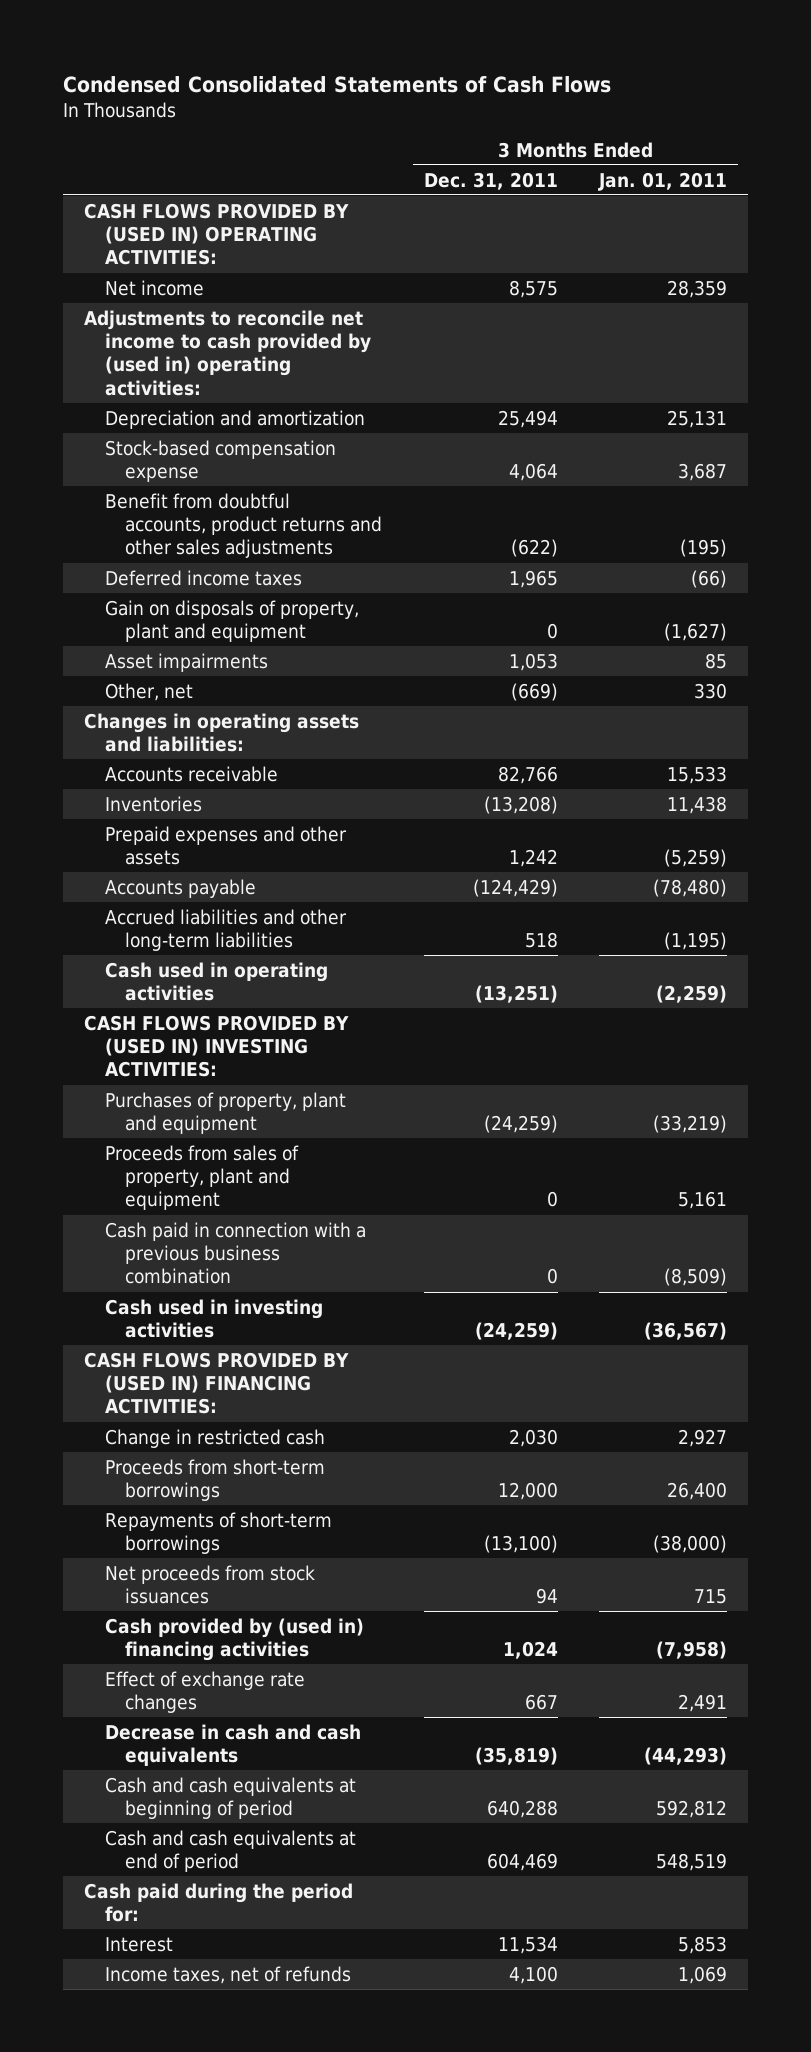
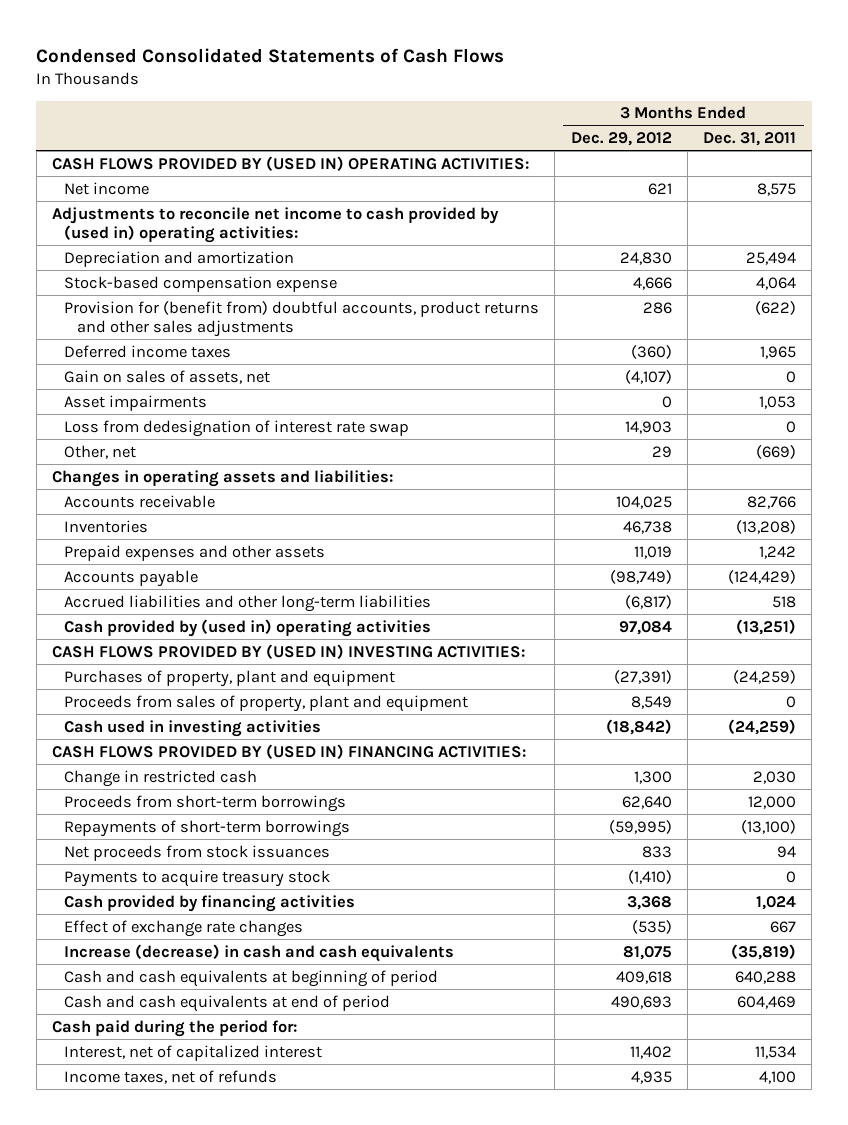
[598,171,728,191] Jan. 01, 2011 -> none
none -> [570,132,672,147] Dec. 29, 2012
[104,492,383,559] Benefit from doubtful accounts, product returns and other sales adjustments -> [64,300,540,338] Provision for (benefit from) doubtful accounts, product returns and other sales adjustments
[104,599,359,643] Gain on disposals of property, plant and equipment -> none
none -> [64,369,271,384] Gain on sales of assets, net
none -> [64,419,410,437] Loss from dedesignation of interest rate swap
[104,961,328,1002] Cash used in operating activities -> [64,618,432,637] Cash provided by (used in) operating activities
[104,1221,366,1285] Cash paid in connection with a previous business combination -> none
none -> [64,869,331,887] Payments to acquire treasury stock
[104,1617,364,1662] Cash provided by (used in) financing activities -> [64,894,356,912] Cash provided by financing activities
[104,1723,361,1767] Decrease in cash and cash equivalents -> [64,943,455,962] Increase (decrease) in cash and cash equivalents
[104,1936,173,1952] Interest -> [64,1044,323,1061] Interest, net of capitalized interest

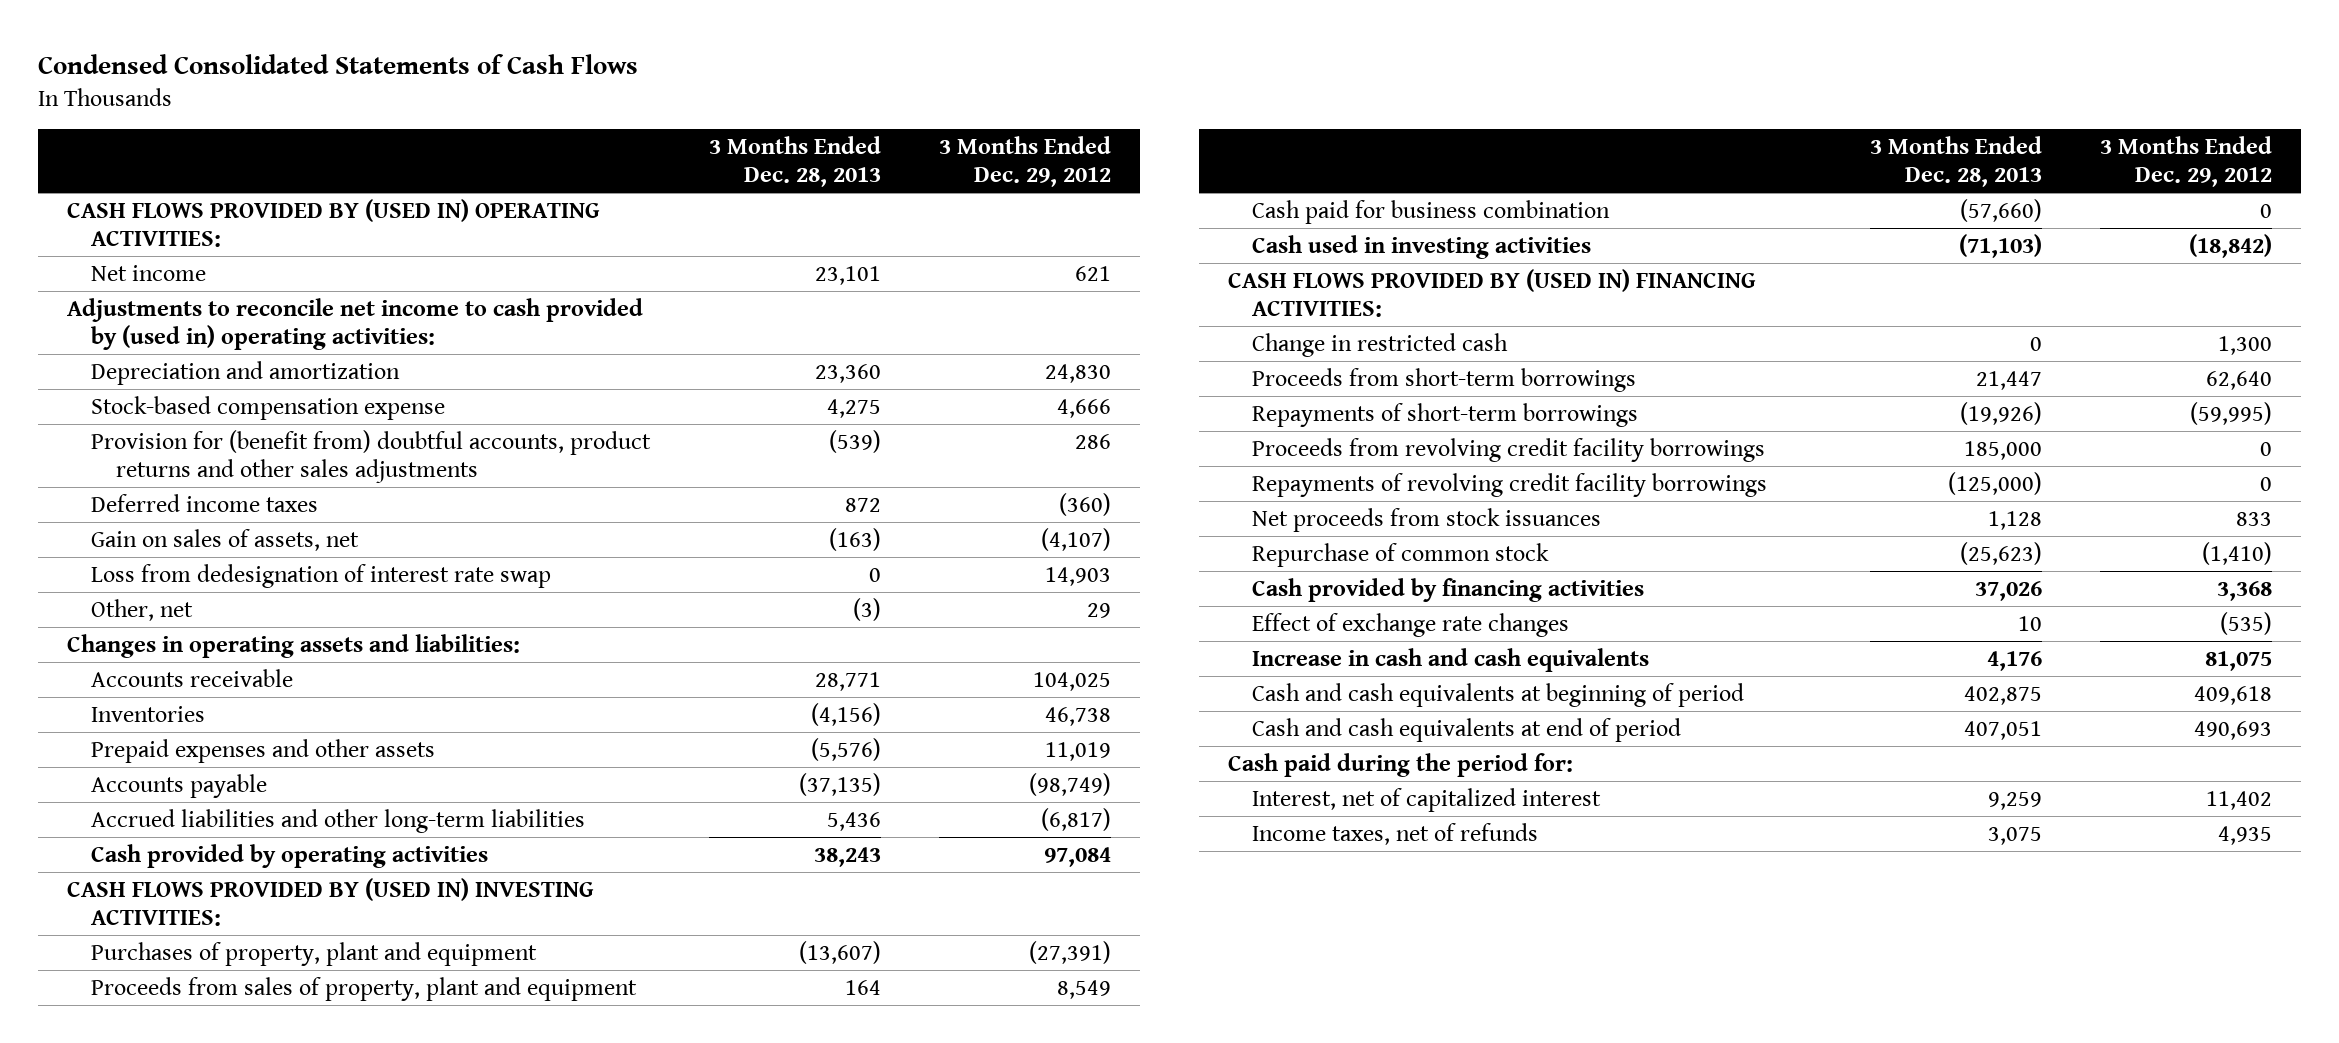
[703,132,797,147] Dec. 31, 2011 -> none
none -> [708,136,881,188] 3 Months Ended Dec. 28, 2013
[64,394,208,411] Asset impairments -> none
[64,618,432,637] Cash provided by (used in) operating activities -> [91,843,489,868] Cash provided by operating activities
none -> [1252,199,1611,224] Cash paid for business combination
none -> [1252,437,1766,462] Proceeds from revolving credit facility borrowings
none -> [1252,472,1768,497] Repayments of revolving credit facility borrowings
[64,869,331,887] Payments to acquire treasury stock -> [1252,542,1550,567] Repurchase of common stock
[64,943,455,962] Increase (decrease) in cash and cash equivalents -> [1252,647,1650,672] Increase in cash and cash equivalents

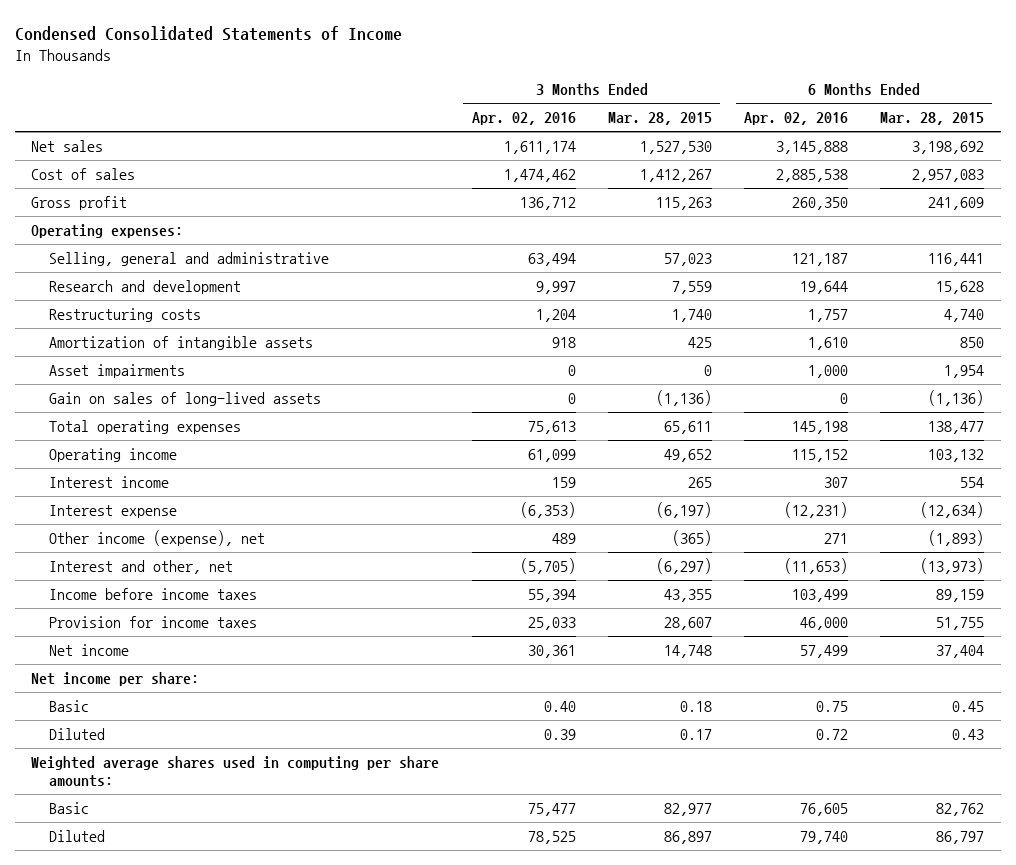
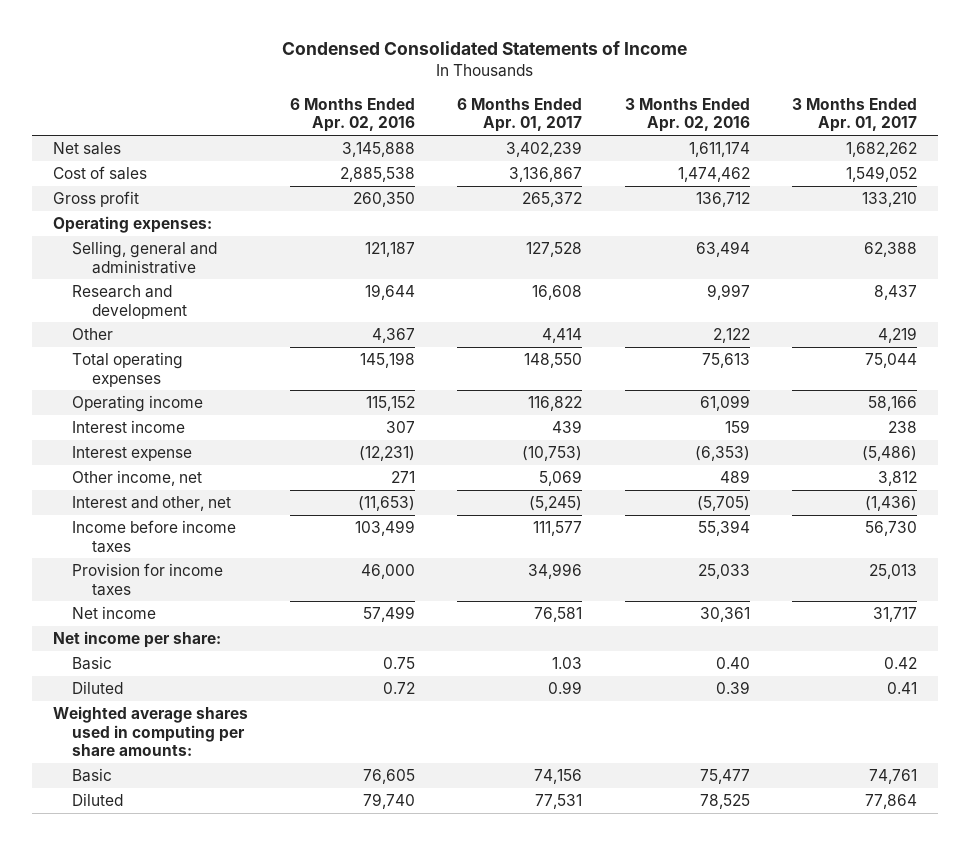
[607,112,712,126] Mar. 28, 2015 -> none
[880,112,985,126] Mar. 28, 2015 -> none
none -> [457,97,583,133] 6 Months Ended Apr. 01, 2017
none -> [791,97,917,133] 3 Months Ended Apr. 01, 2017
[48,307,201,322] Restructuring costs -> none
[48,335,313,350] Amortization of intangible assets -> none
[48,363,185,378] Asset impairments -> none
[48,391,321,406] Gain on sales of long-lived assets -> none
none -> [72,328,114,341] Other
[48,529,265,546] Other income (expense), net -> [72,470,203,487] Other income, net

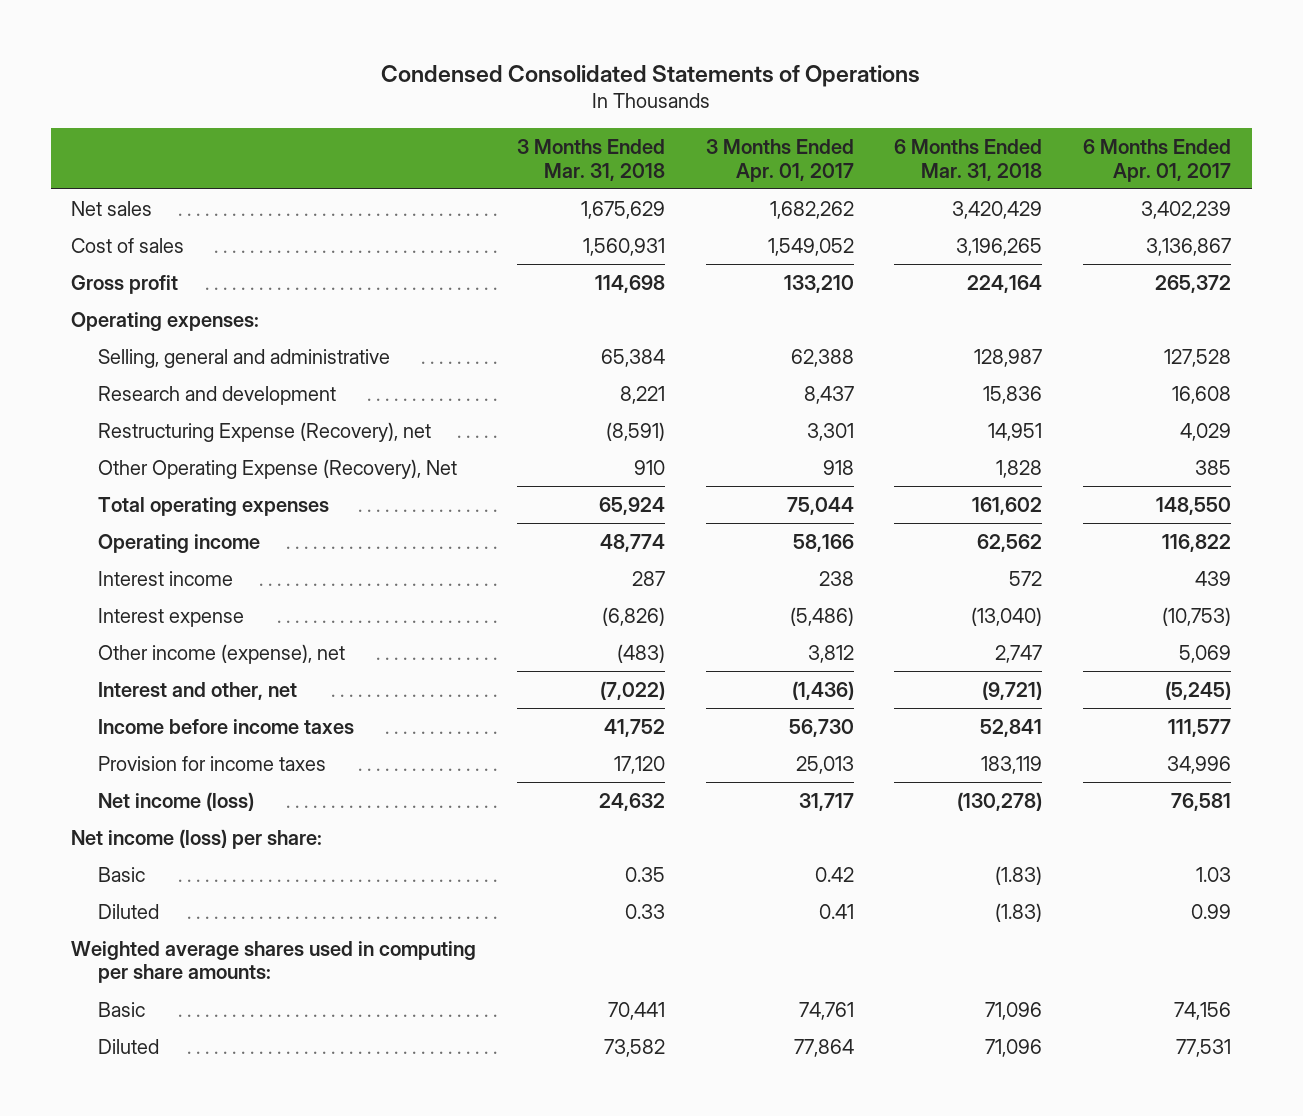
[281,41,687,56] Condensed Consolidated Statements of Income -> [381,64,921,87] Condensed Consolidated Statements of Operations
[290,97,416,133] 6 Months Ended Apr. 02, 2016 -> none
[624,97,750,133] 3 Months Ended Apr. 02, 2016 -> none
none -> [517,138,666,181] 3 Months Ended Mar. 31, 2018
none -> [894,138,1043,181] 6 Months Ended Mar. 31, 2018
[72,328,114,341] Other -> none
none -> [98,421,432,442] Restructuring Expense (Recovery), net
none -> [98,458,458,479] Other Operating Expense (Recovery), Net
[72,470,203,487] Other income, net -> [98,643,346,664] Other income (expense), net
[72,606,157,620] Net income -> [98,791,255,811] Net income (loss)
[52,631,221,649] Net income per share: -> [71,828,323,849] Net income (loss) per share:

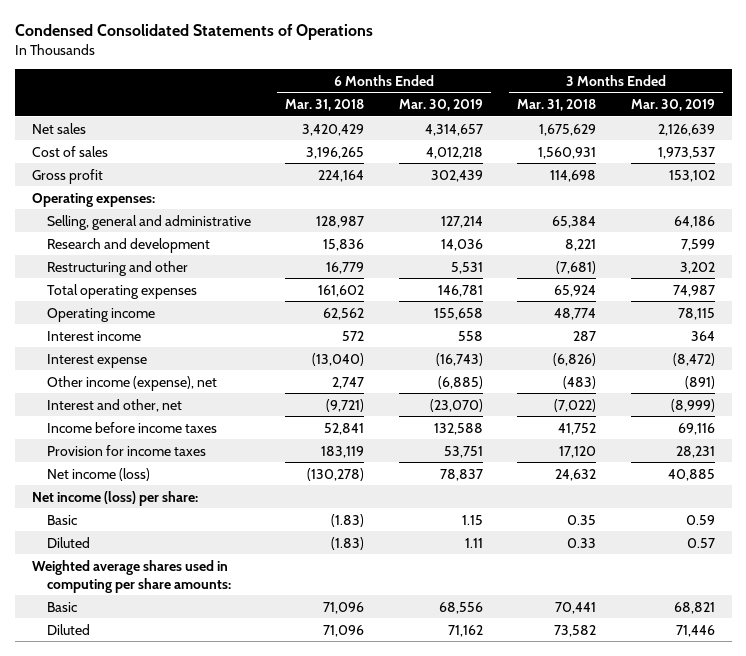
[705,138,854,182] 3 Months Ended Apr. 01, 2017 -> none
[1083,138,1232,182] 6 Months Ended Apr. 01, 2017 -> none
none -> [398,99,483,112] Mar. 30, 2019
none -> [630,99,715,112] Mar. 30, 2019
[98,421,432,442] Restructuring Expense (Recovery), net -> none
[98,458,458,479] Other Operating Expense (Recovery), Net -> none
none -> [46,260,188,276] Restructuring and other

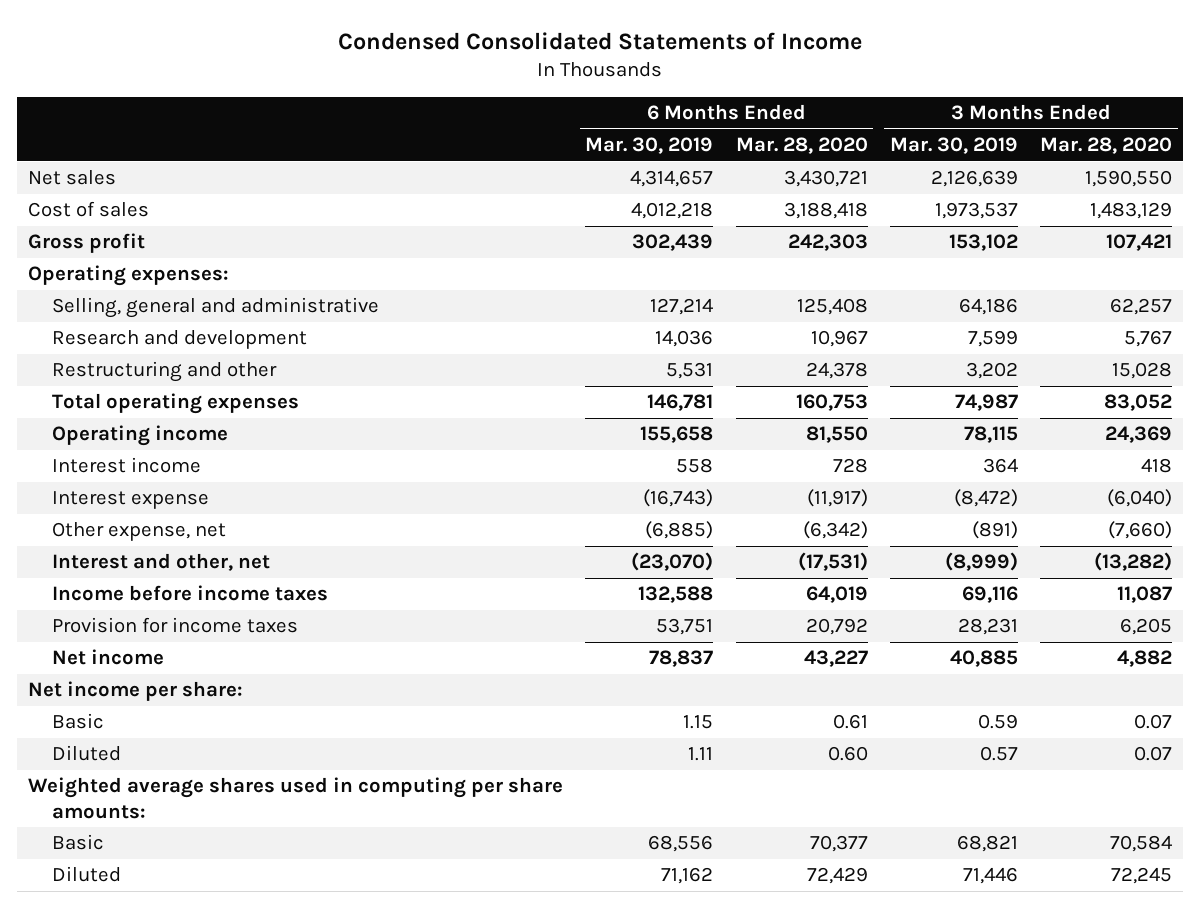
[14,24,373,41] Condensed Consolidated Statements of Operations -> [338,31,863,50] Condensed Consolidated Statements of Income
[285,99,365,112] Mar. 31, 2018 -> none
[517,99,597,112] Mar. 31, 2018 -> none
none -> [735,136,868,154] Mar. 28, 2020
none -> [1040,136,1173,154] Mar. 28, 2020
[46,375,217,391] Other income (expense), net -> [51,522,226,542] Other expense, net
[46,467,150,481] Net income (loss) -> [51,649,164,666] Net income
[31,490,198,506] Net income (loss) per share: -> [28,681,244,702] Net income per share:

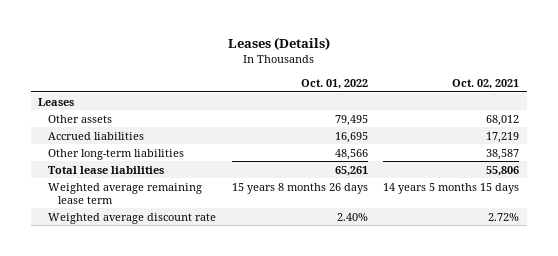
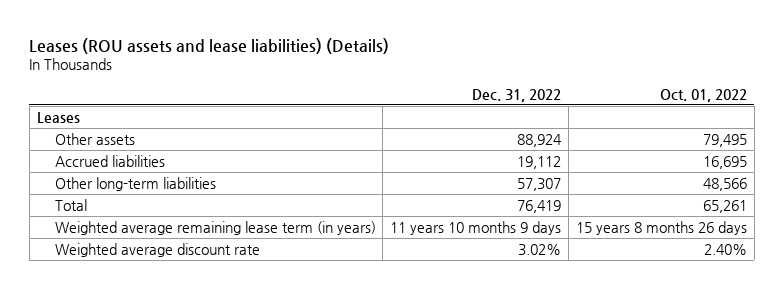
[227,36,330,50] Leases (Details) -> [29,37,390,54] Leases (ROU assets and lease liabilities) (Details)
[452,78,520,89] Oct. 02, 2021 -> none
none -> [472,88,562,102] Dec. 31, 2022
[47,165,164,174] Total lease liabilities -> [54,198,87,211] Total
[47,182,202,204] Weighted average remaining lease term -> [54,220,376,235] Weighted average remaining lease term (in years)

